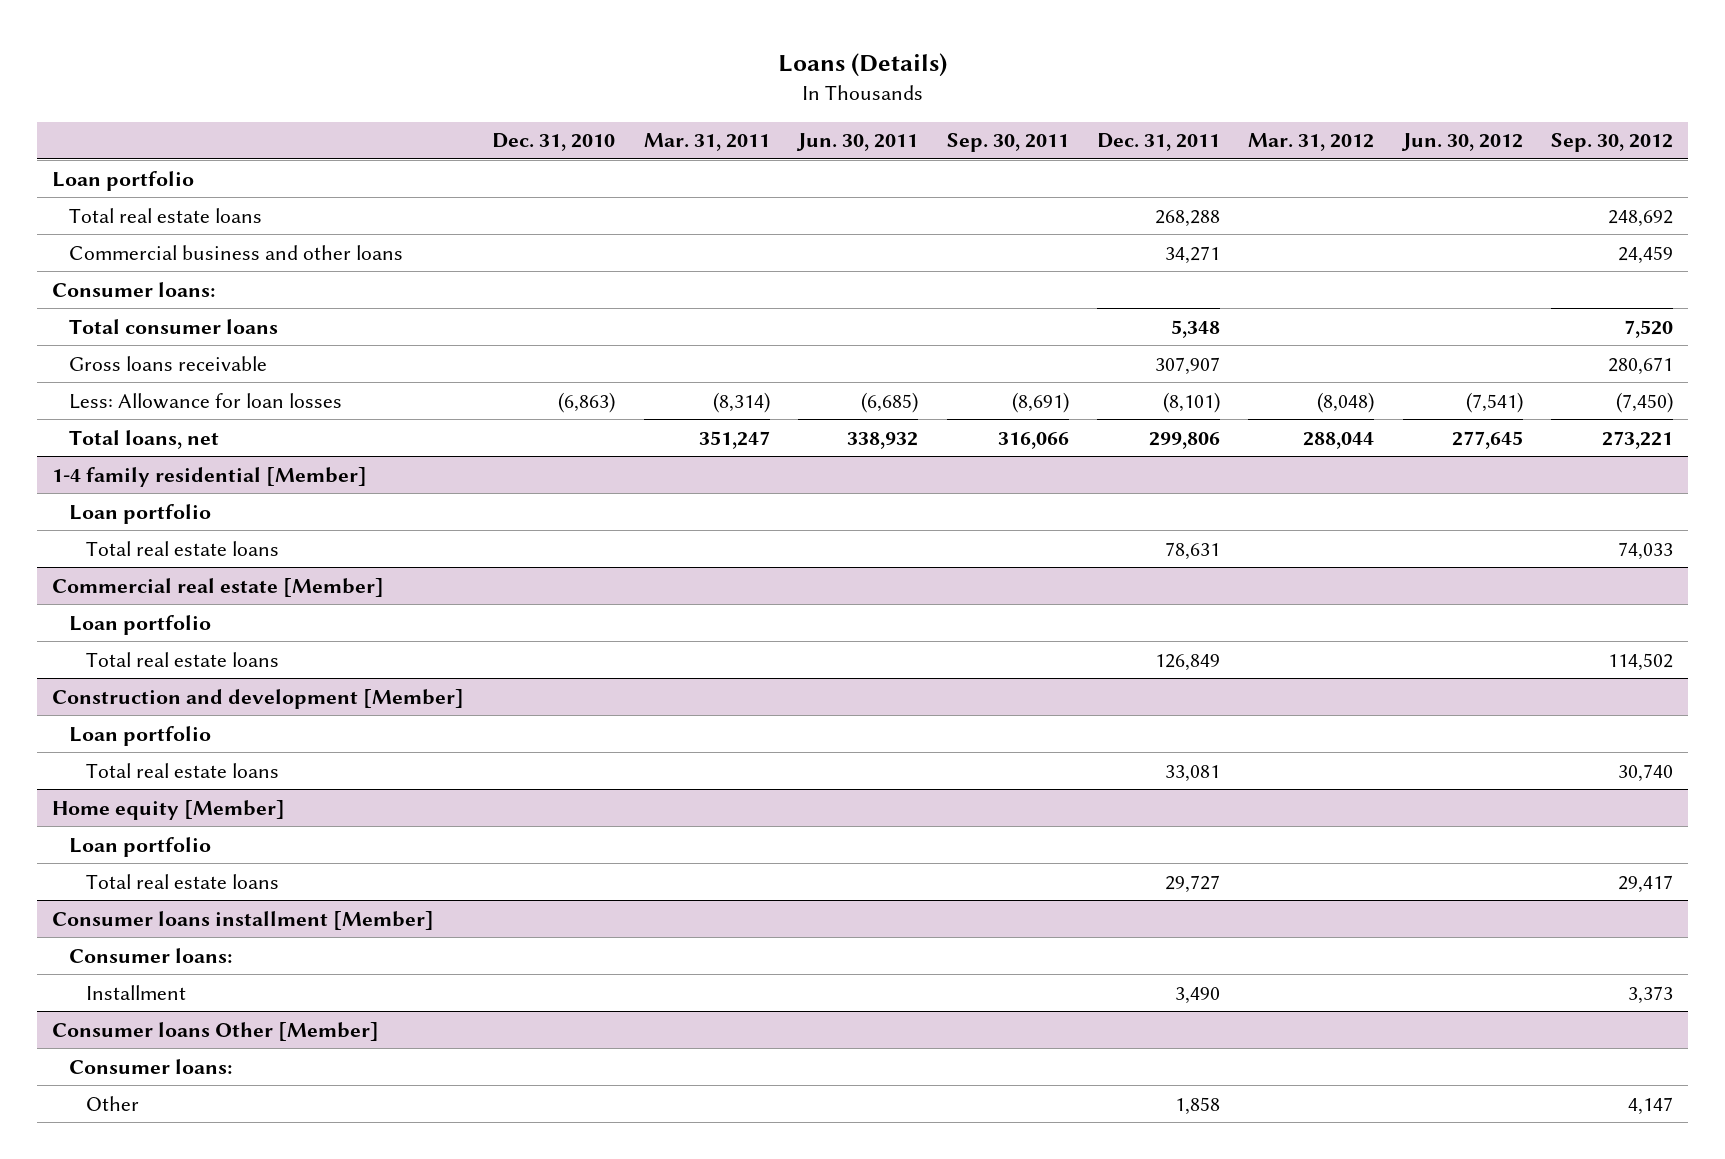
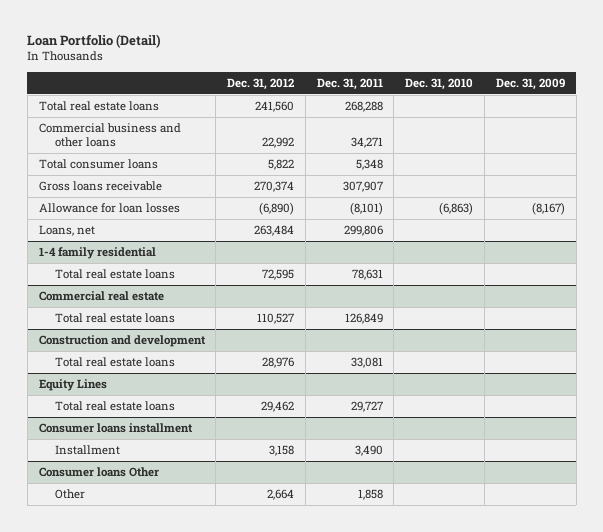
[777,52,947,77] Loans (Details) -> [27,34,162,49] Loan Portfolio (Detail)
[643,133,770,152] Mar. 31, 2011 -> none
[796,133,919,152] Jun. 30, 2011 -> none
[946,133,1069,153] Sep. 30, 2011 -> none
[1248,133,1375,152] Mar. 31, 2012 -> none
[1400,133,1523,152] Jun. 30, 2012 -> none
[1551,133,1674,153] Sep. 30, 2012 -> none
none -> [227,77,295,90] Dec. 31, 2012
none -> [495,77,565,90] Dec. 31, 2009
[51,170,194,191] Loan portfolio -> none
[51,281,215,297] Consumer loans: -> none
[68,503,211,524] Loan portfolio -> none
[68,392,342,409] Less: Allowance for loan losses -> [38,203,180,214] Allowance for loan losses
[68,429,219,449] Total loans, net -> [38,225,95,237] Loans, net
[51,466,367,487] 1-4 family residential [Member] -> [38,247,156,260] 1-4 family residential
[68,614,211,635] Loan portfolio -> none
[51,577,384,597] Commercial real estate [Member] -> [38,291,164,302] Commercial real estate
[68,725,211,746] Loan portfolio -> none
[51,688,464,709] Construction and development [Member] -> [38,335,206,348] Construction and development
[51,799,285,820] Home equity [Member] -> none
[68,836,211,857] Loan portfolio -> none
none -> [38,379,107,392] Equity Lines
[68,947,232,963] Consumer loans: -> none
[51,910,434,930] Consumer loans installment [Member] -> [38,423,193,434] Consumer loans installment
[68,1058,232,1074] Consumer loans: -> none
[51,1021,379,1041] Consumer loans Other [Member] -> [38,467,159,478] Consumer loans Other

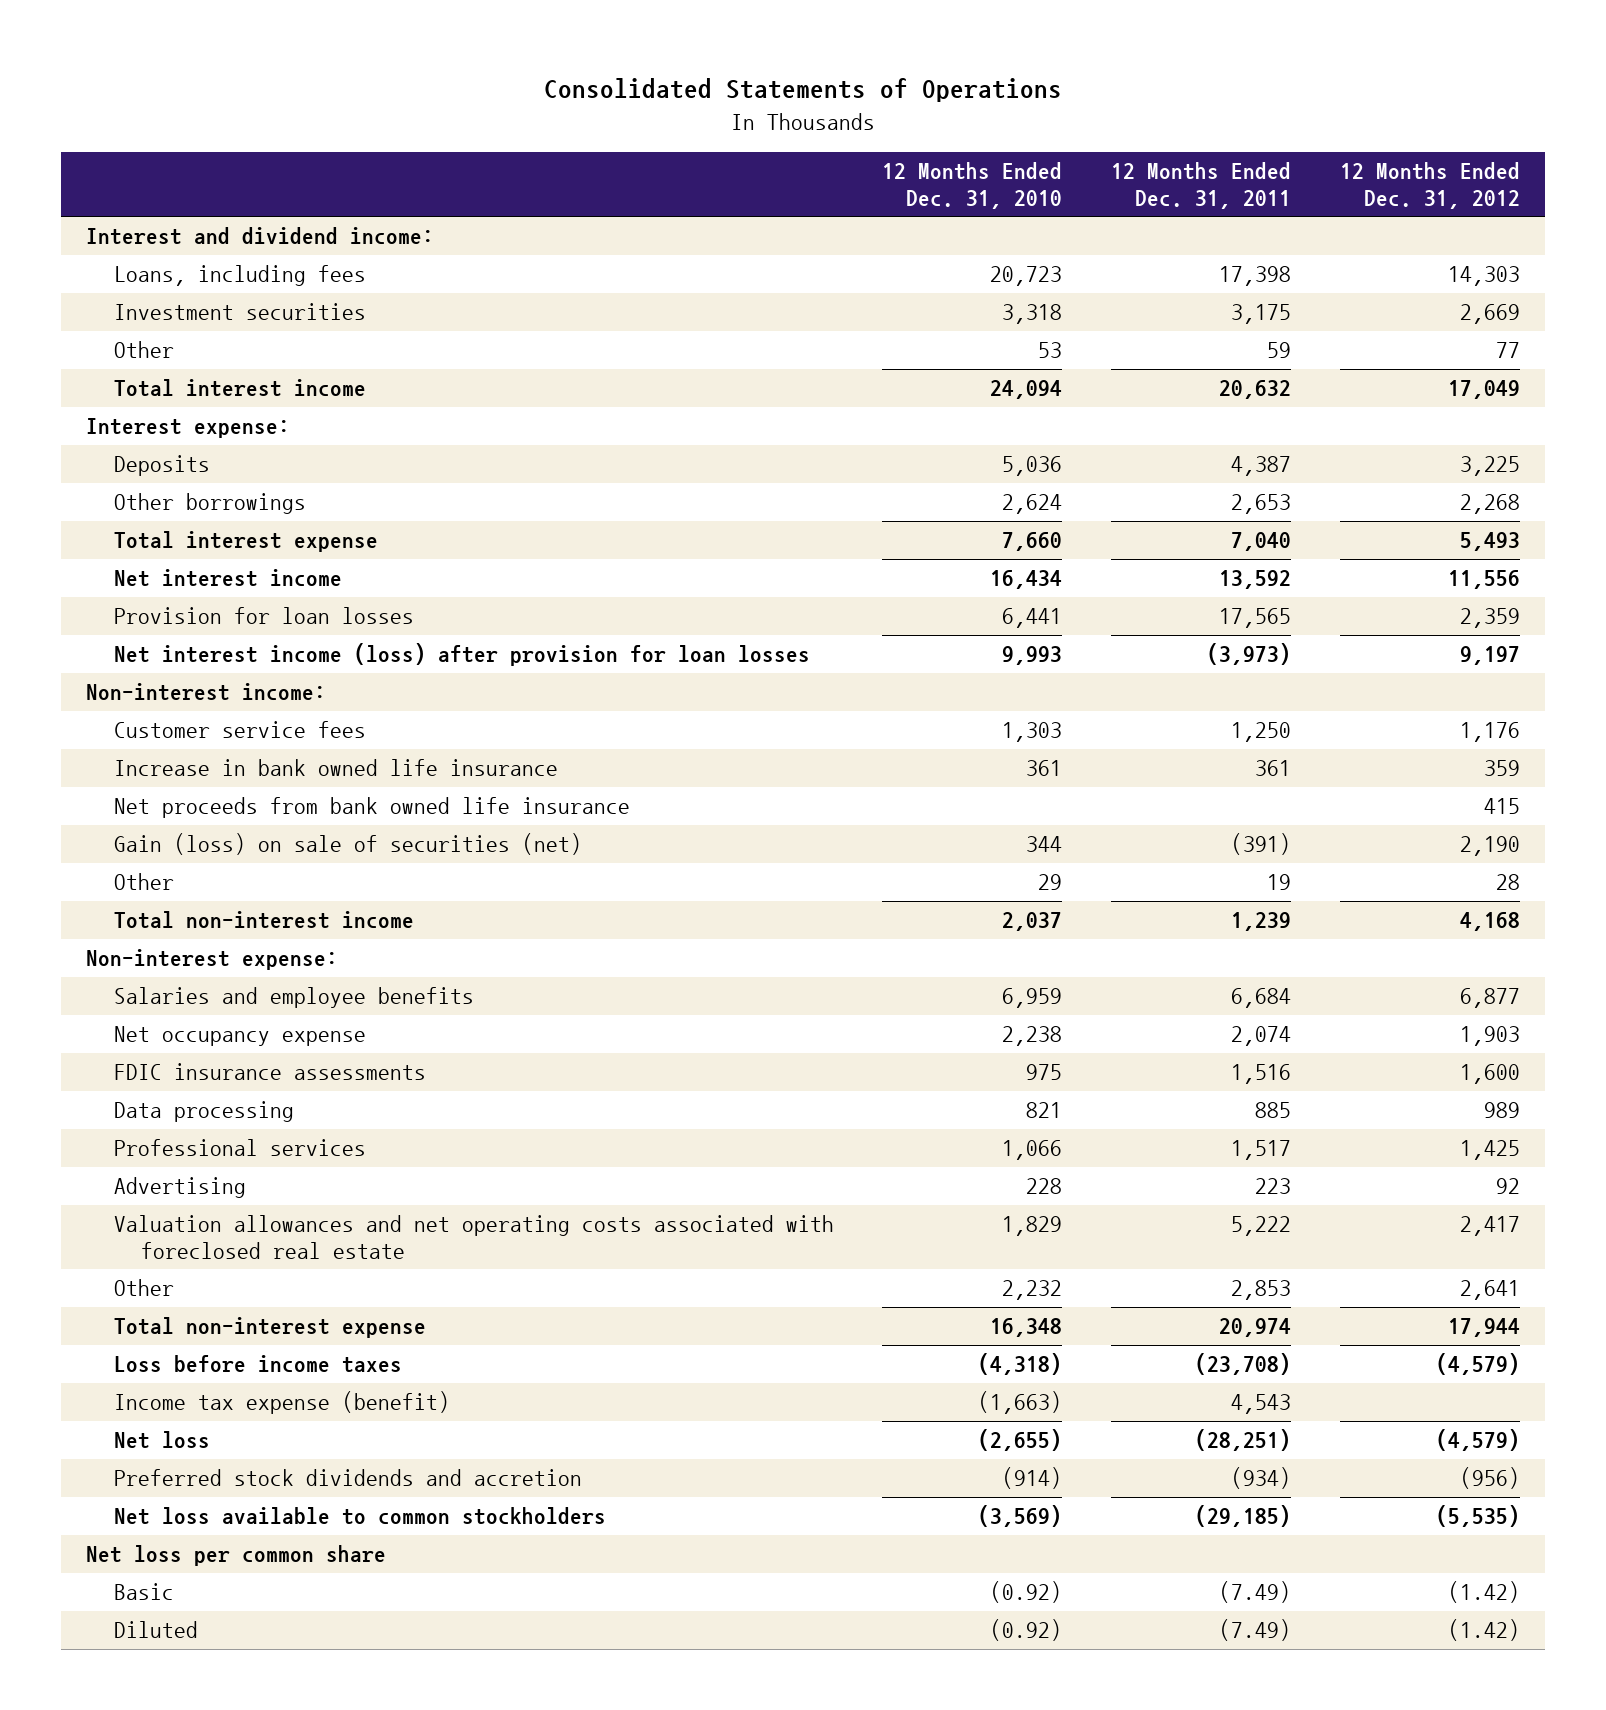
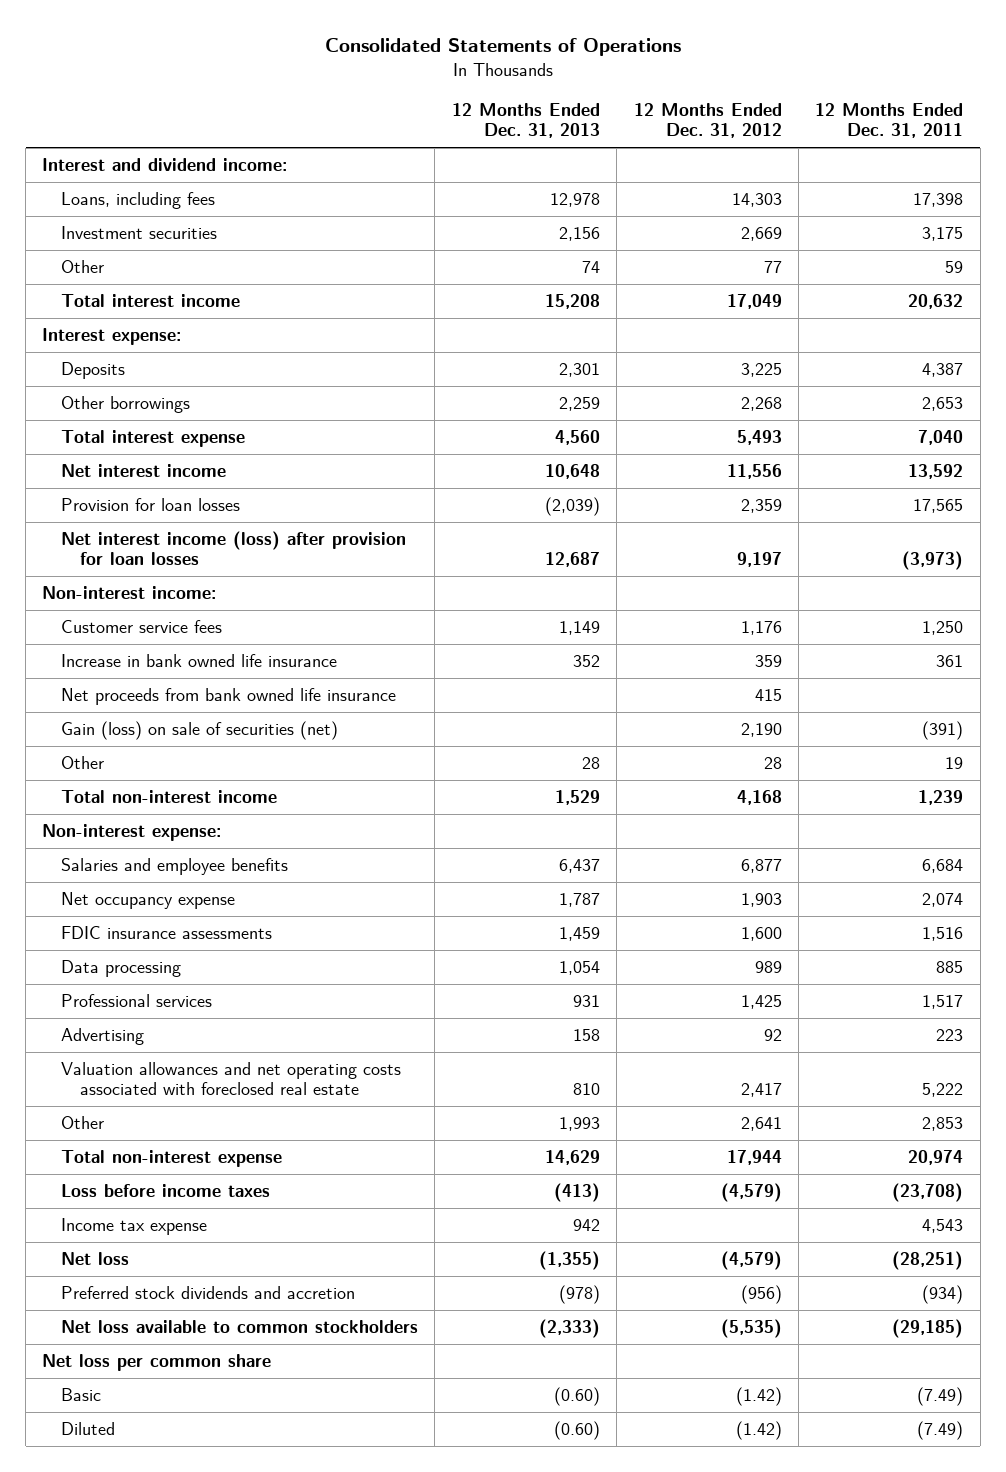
[882,162,1063,210] 12 Months Ended Dec. 31, 2010 -> none
none -> [451,103,600,139] 12 Months Ended Dec. 31, 2013
[113,1391,450,1415] Income tax expense (benefit) -> [60,1217,207,1235] Income tax expense

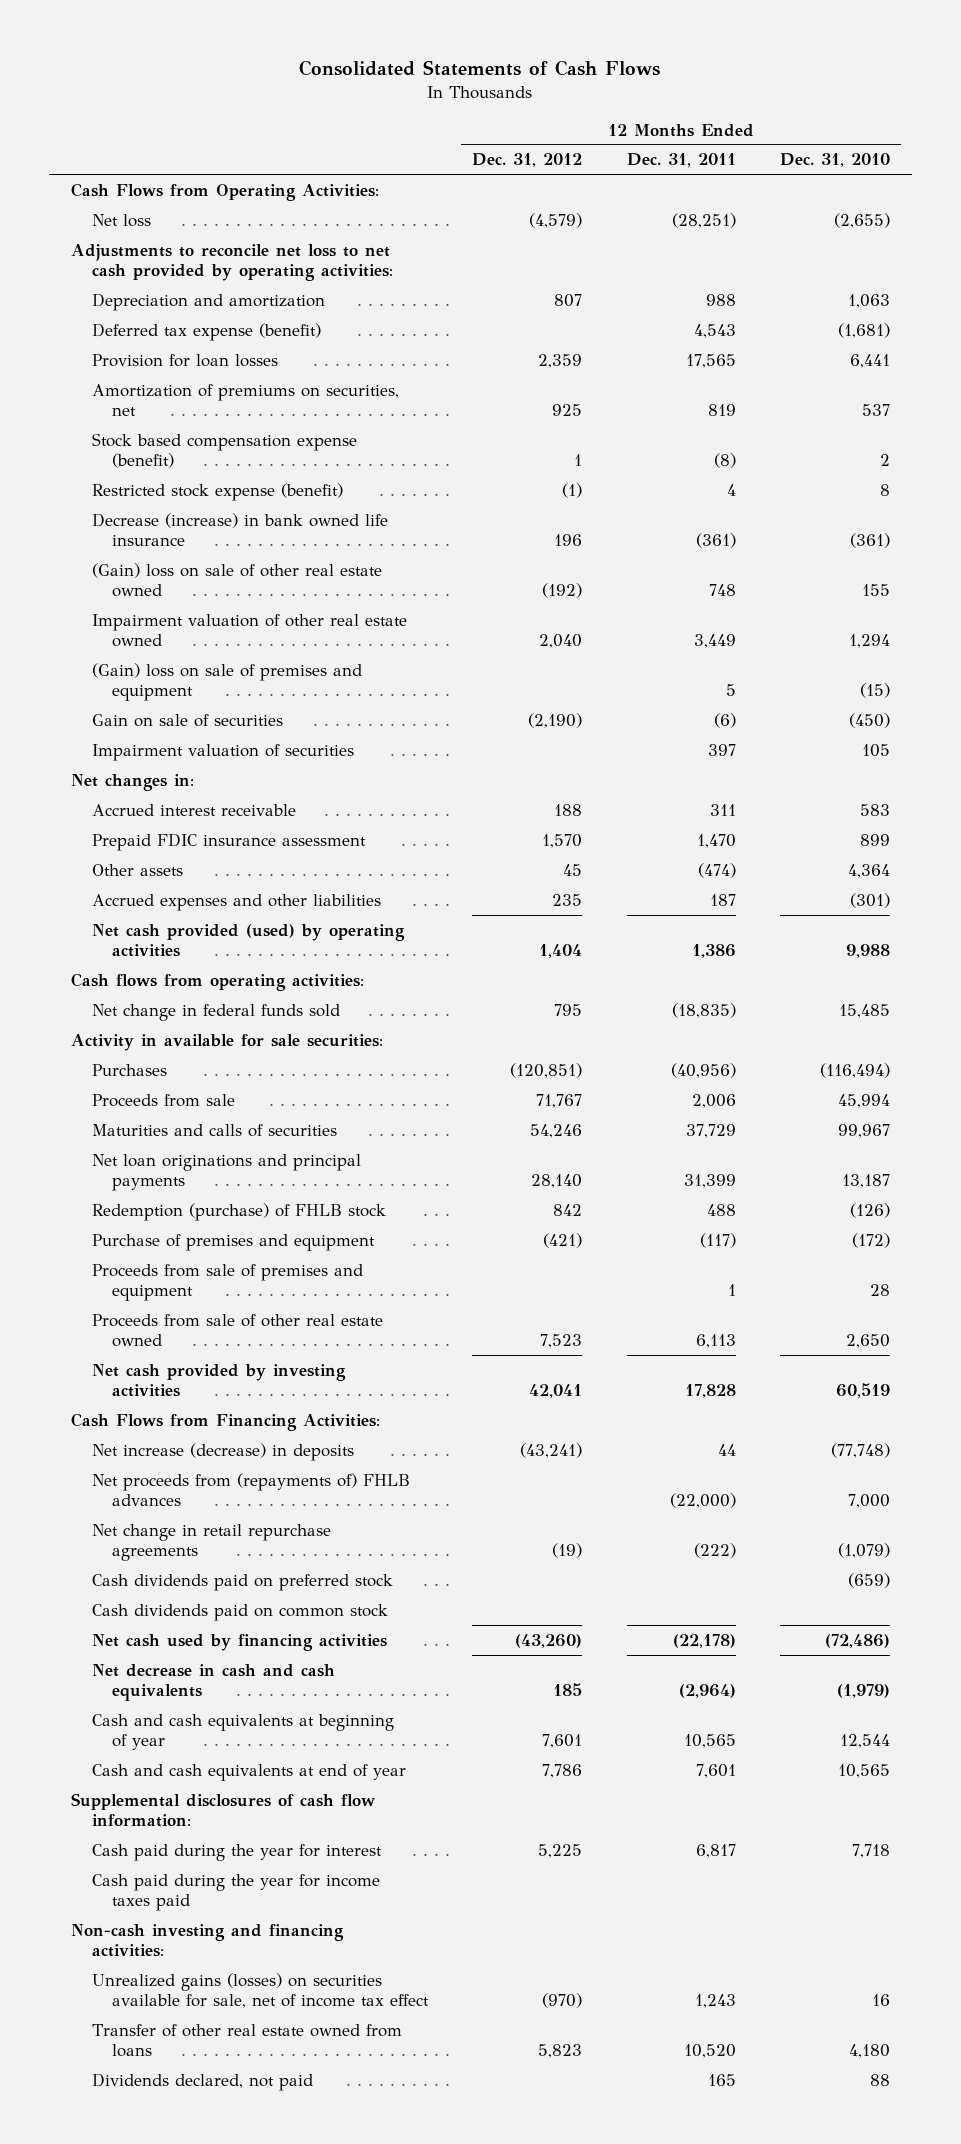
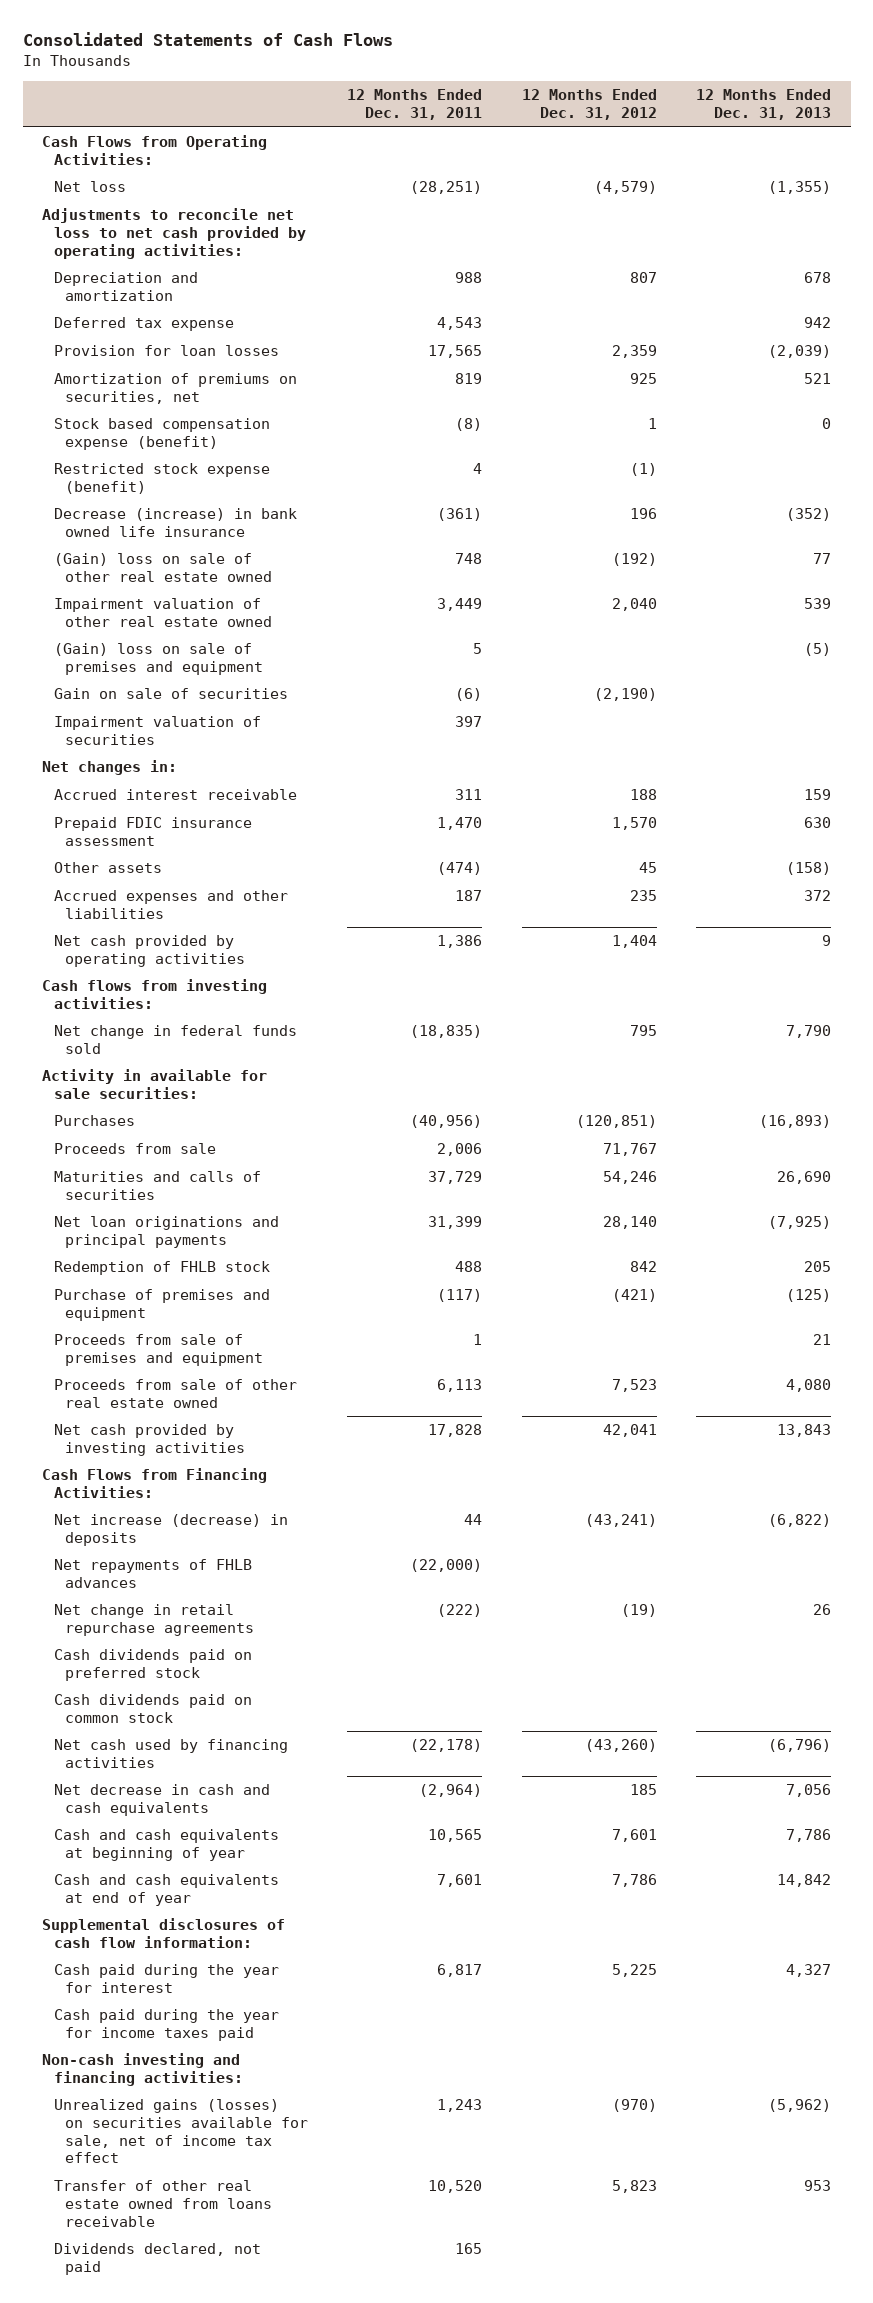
[779,153,890,168] Dec. 31, 2010 -> none
none -> [696,89,832,121] 12 Months Ended Dec. 31, 2013
[91,322,321,341] Deferred tax expense (benefit) -> [53,317,234,332] Deferred tax expense
[91,923,405,958] Net cash provided (used) by operating activities -> [53,935,246,967] Net cash provided by operating activities
[71,972,365,991] Cash flows from operating activities: -> [42,979,268,1009] Cash flows from investing activities:
[91,1202,386,1221] Redemption (purchase) of FHLB stock -> [53,1261,270,1276] Redemption of FHLB stock
[91,1472,410,1507] Net proceeds from (repayments of) FHLB advances -> [53,1559,252,1588] Net repayments of FHLB advances
[91,2023,402,2058] Transfer of other real estate owned from loans -> [53,2180,273,2227] Transfer of other real estate owned from loans receivable

